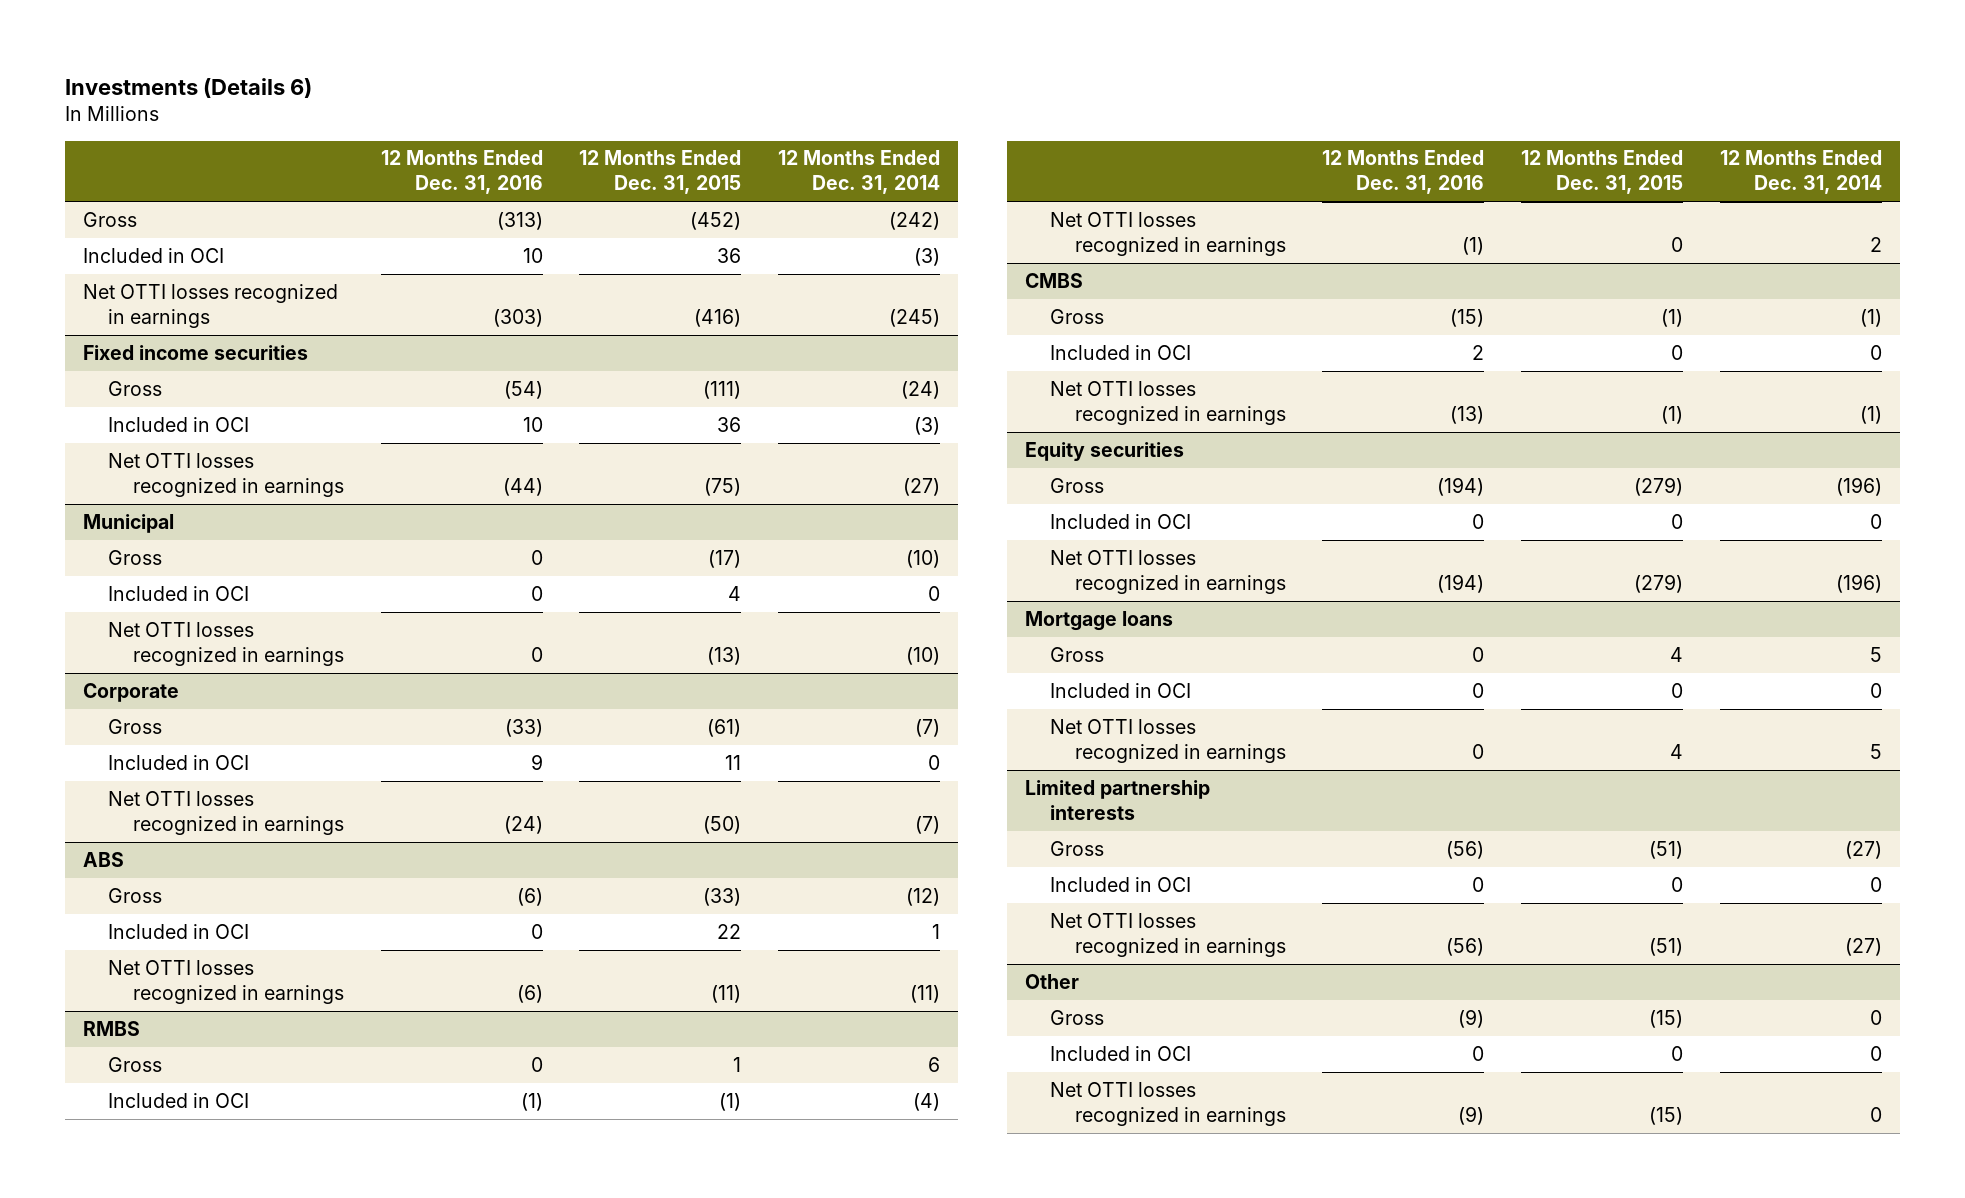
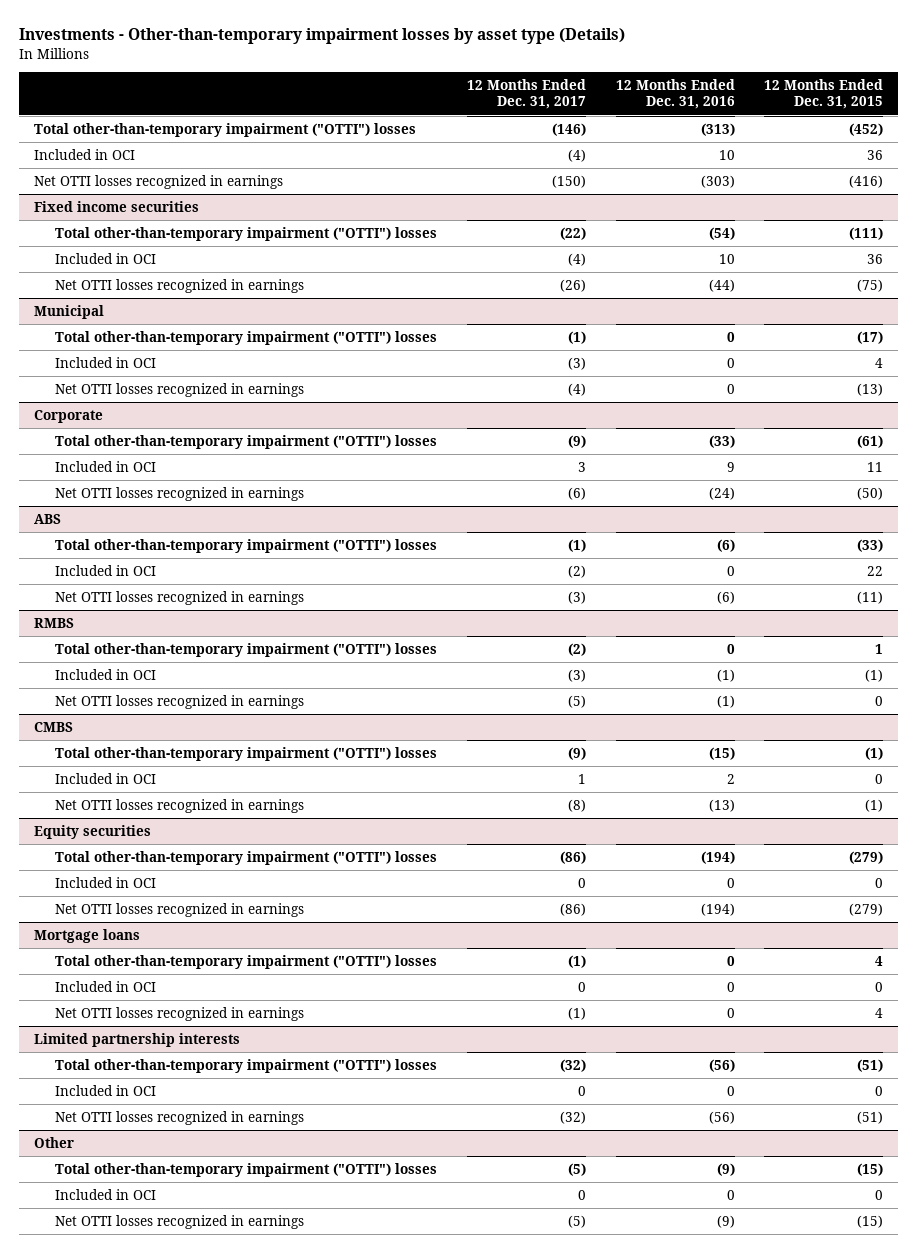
[65,78,313,99] Investments (Details 6) -> [19,28,626,45] Investments - Other-than-temporary impairment losses by asset type (Details)
[778,150,941,195] 12 Months Ended Dec. 31, 2014 -> none
none -> [466,79,586,110] 12 Months Ended Dec. 31, 2017
[83,211,138,227] Gross -> [34,122,417,137] Total other-than-temporary impairment ("OTTI") losses
[108,380,163,396] Gross -> [55,226,438,241] Total other-than-temporary impairment ("OTTI") losses
[108,549,163,565] Gross -> [55,330,438,345] Total other-than-temporary impairment ("OTTI") losses
[108,718,163,734] Gross -> [55,434,438,449] Total other-than-temporary impairment ("OTTI") losses
[108,887,163,903] Gross -> [55,538,438,553] Total other-than-temporary impairment ("OTTI") losses
[108,1056,163,1072] Gross -> [55,642,438,657] Total other-than-temporary impairment ("OTTI") losses
[1049,308,1104,324] Gross -> [55,746,438,761] Total other-than-temporary impairment ("OTTI") losses
[1049,477,1104,493] Gross -> [55,850,438,865] Total other-than-temporary impairment ("OTTI") losses
[1049,646,1104,662] Gross -> [55,954,438,969] Total other-than-temporary impairment ("OTTI") losses
[1049,840,1104,856] Gross -> [55,1058,438,1073] Total other-than-temporary impairment ("OTTI") losses
[1049,1009,1104,1025] Gross -> [55,1162,438,1177] Total other-than-temporary impairment ("OTTI") losses

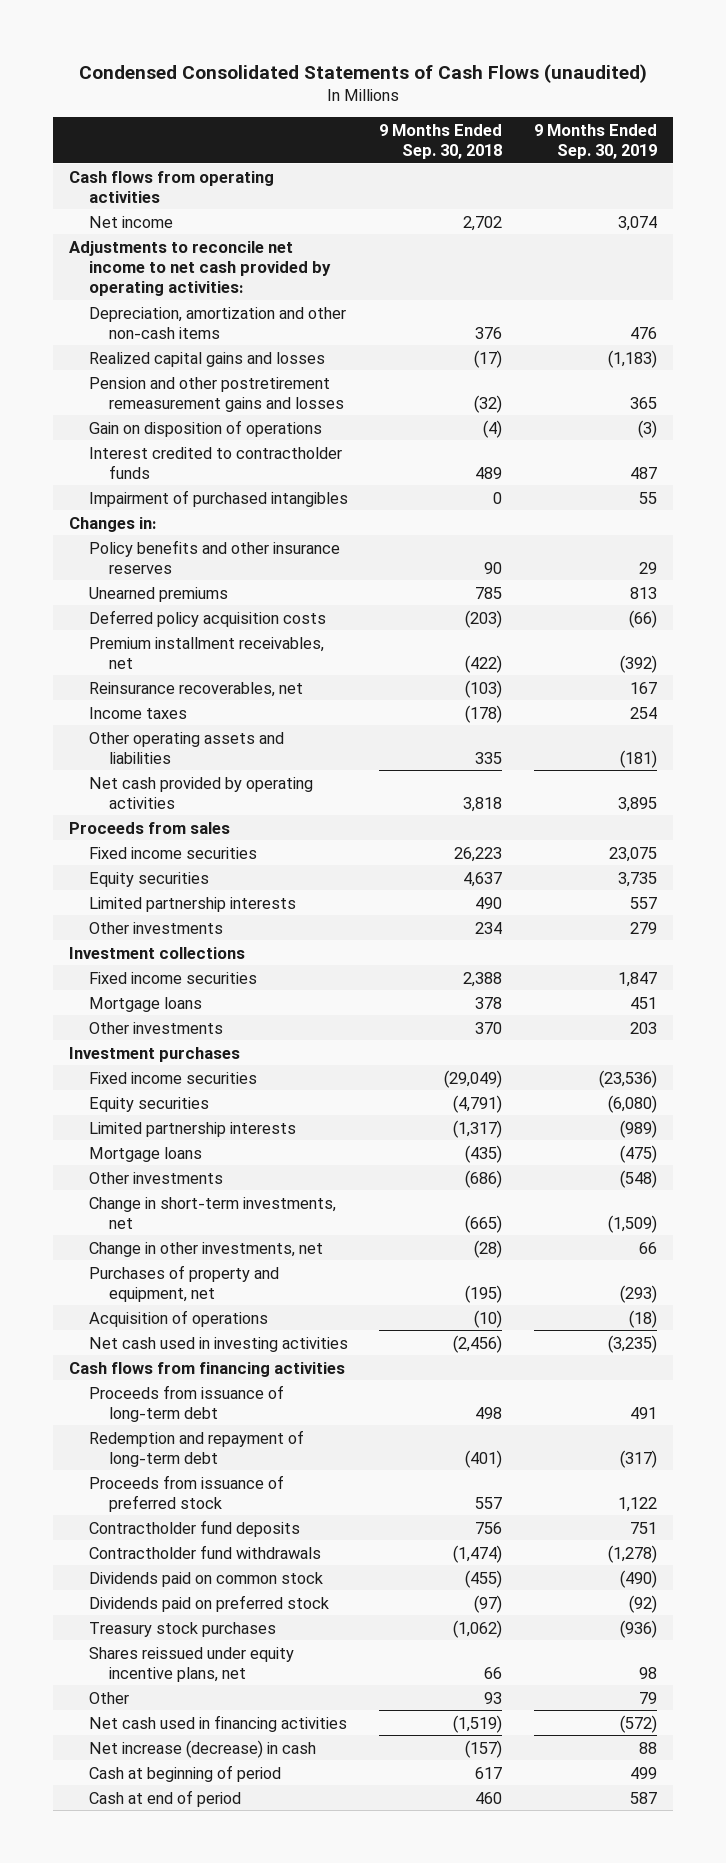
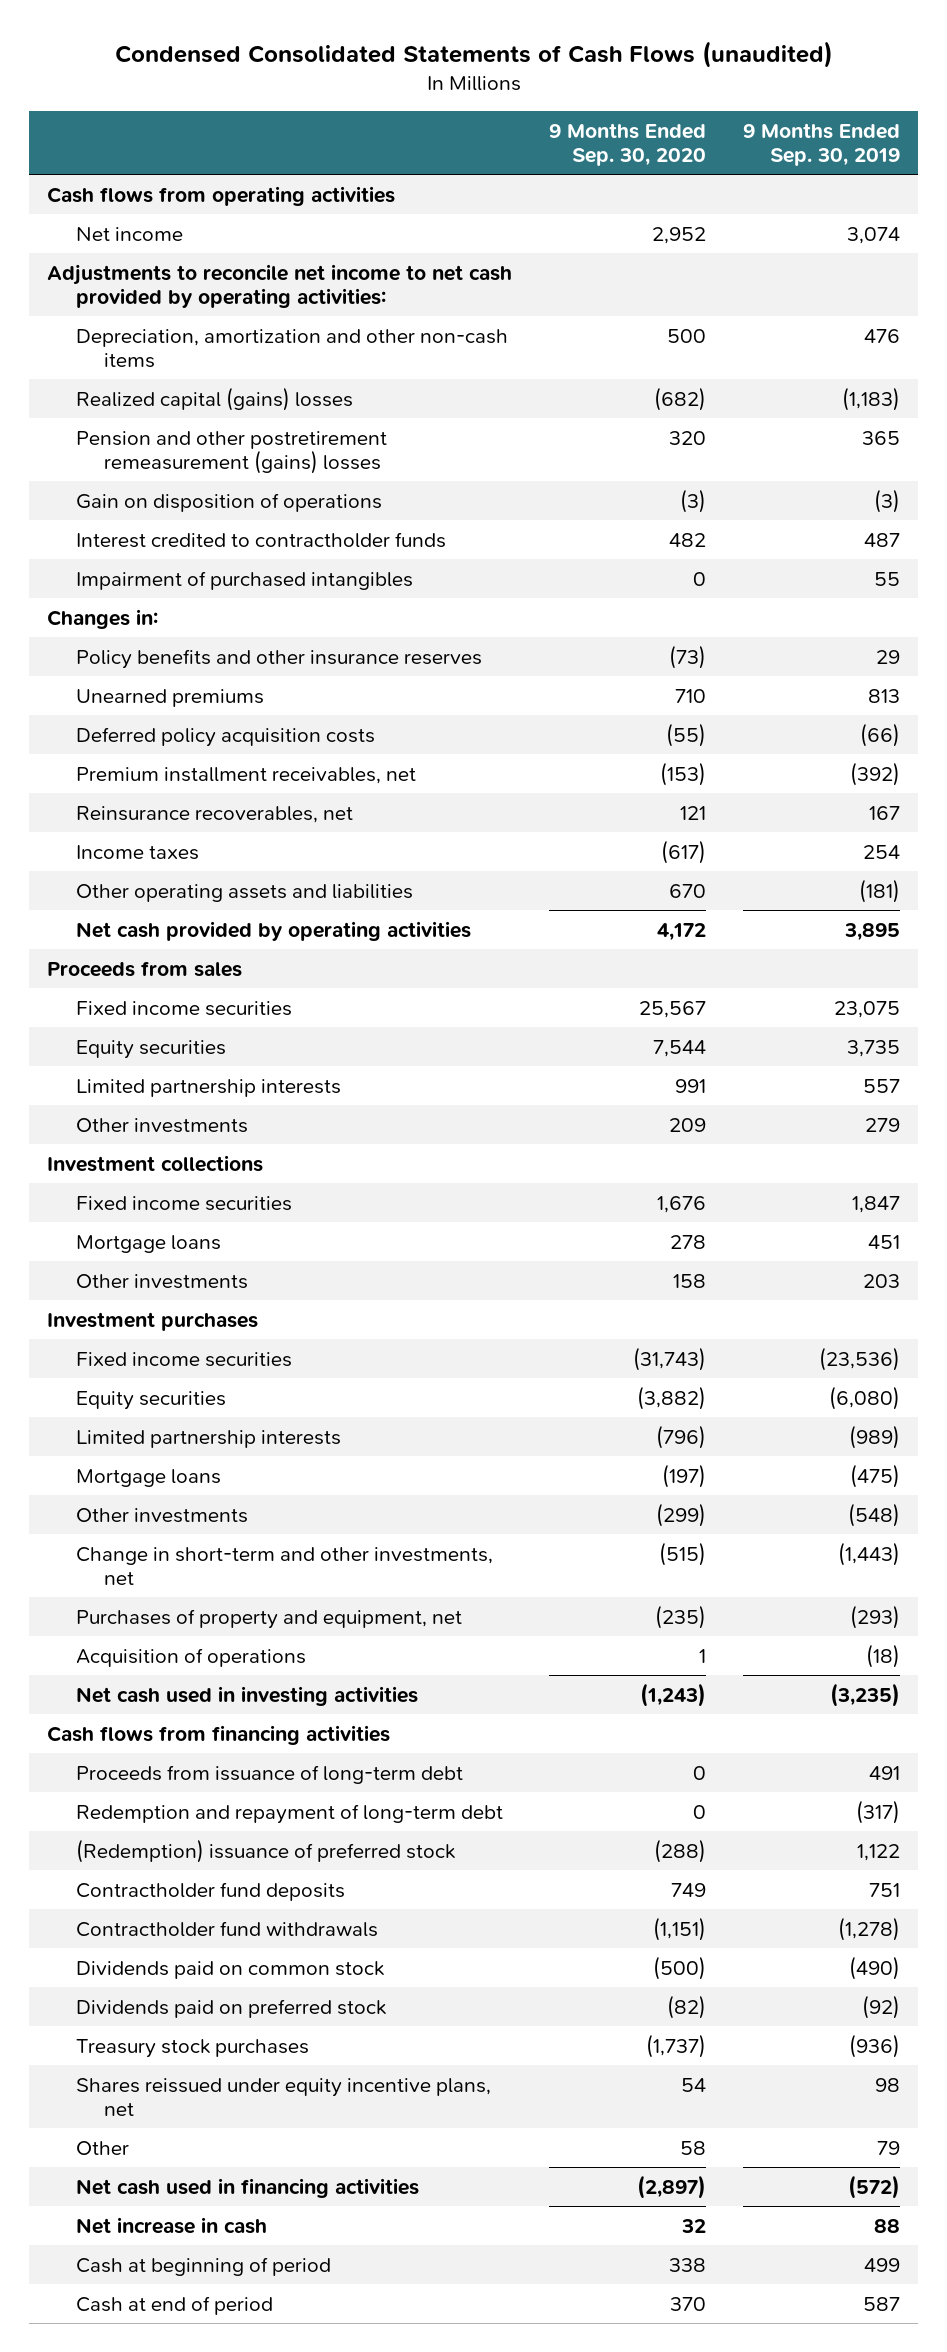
[379,123,503,160] 9 Months Ended Sep. 30, 2018 -> none
none -> [549,122,707,167] 9 Months Ended Sep. 30, 2020
[88,351,325,367] Realized capital gains and losses -> [75,386,353,411] Realized capital (gains) losses
[88,376,344,412] Pension and other postretirement remeasurement gains and losses -> [75,430,387,475] Pension and other postretirement remeasurement (gains) losses
[88,1241,323,1257] Change in other investments, net -> none
[88,1196,336,1229] Change in short-term investments, net -> [75,1546,493,1586] Change in short-term and other investments, net
[607,1214,657,1233] (1,509) -> [837,1541,900,1566] (1,443)
[88,1474,284,1512] Proceeds from issuance of preferred stock -> [75,1838,455,1863] (Redemption) issuance of preferred stock
[88,1739,316,1758] Net increase (decrease) in cash -> [75,2216,267,2234] Net increase in cash

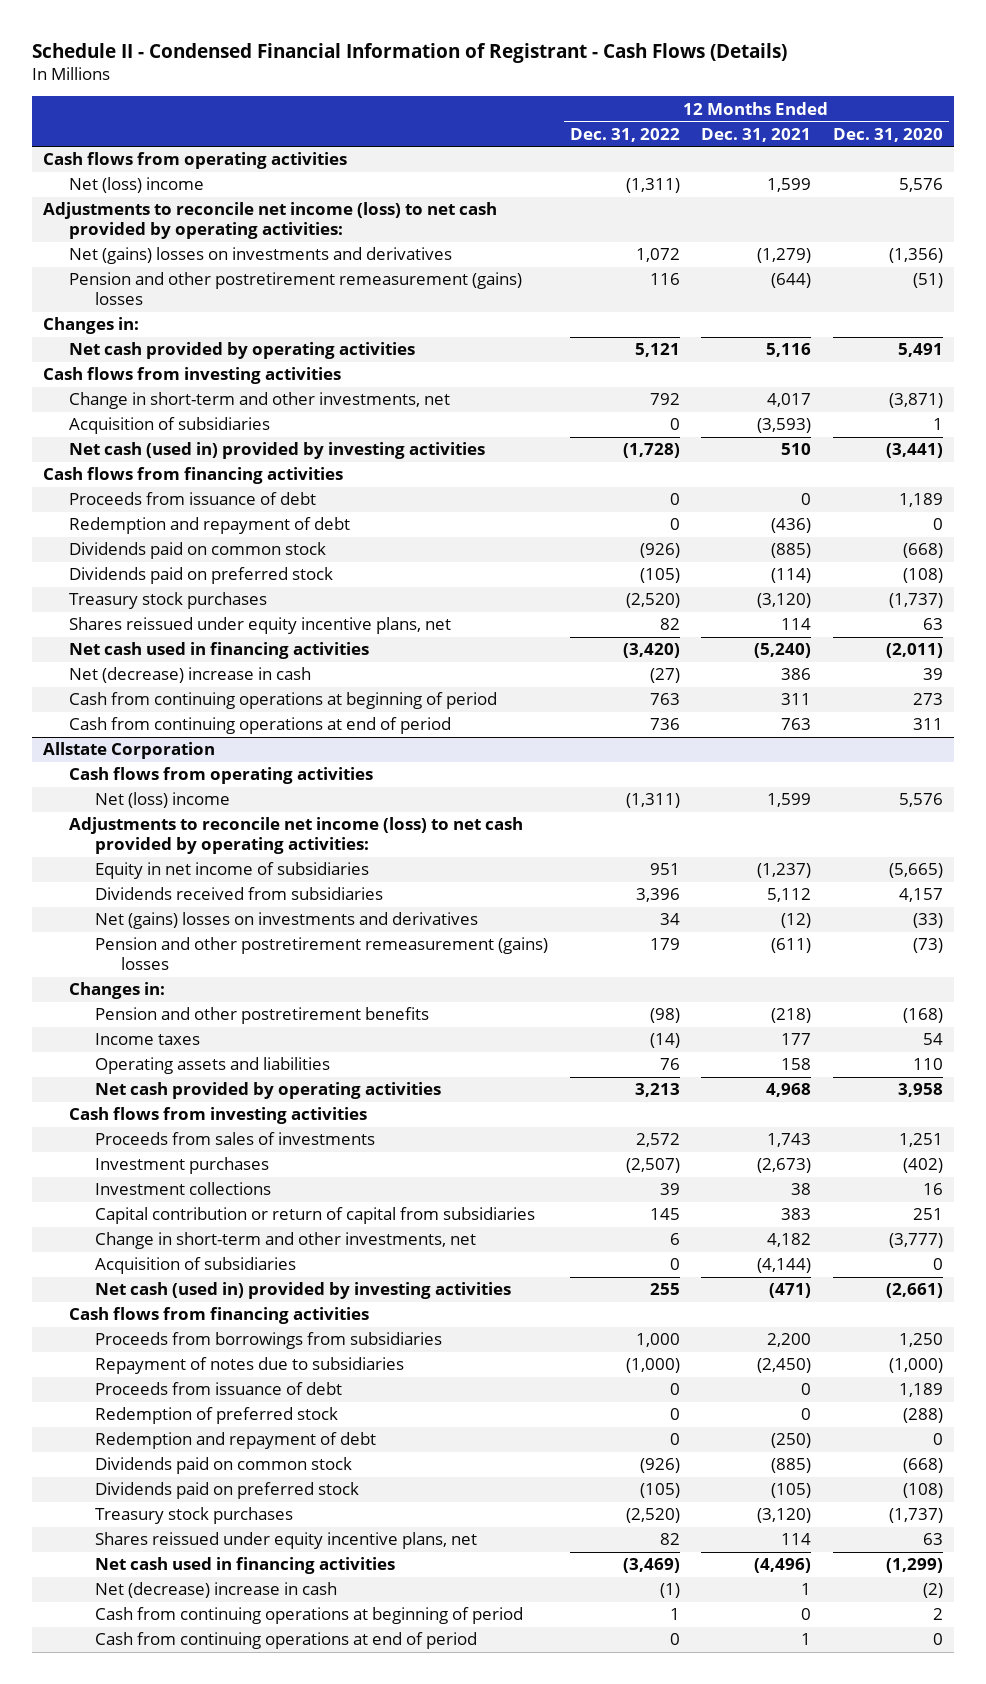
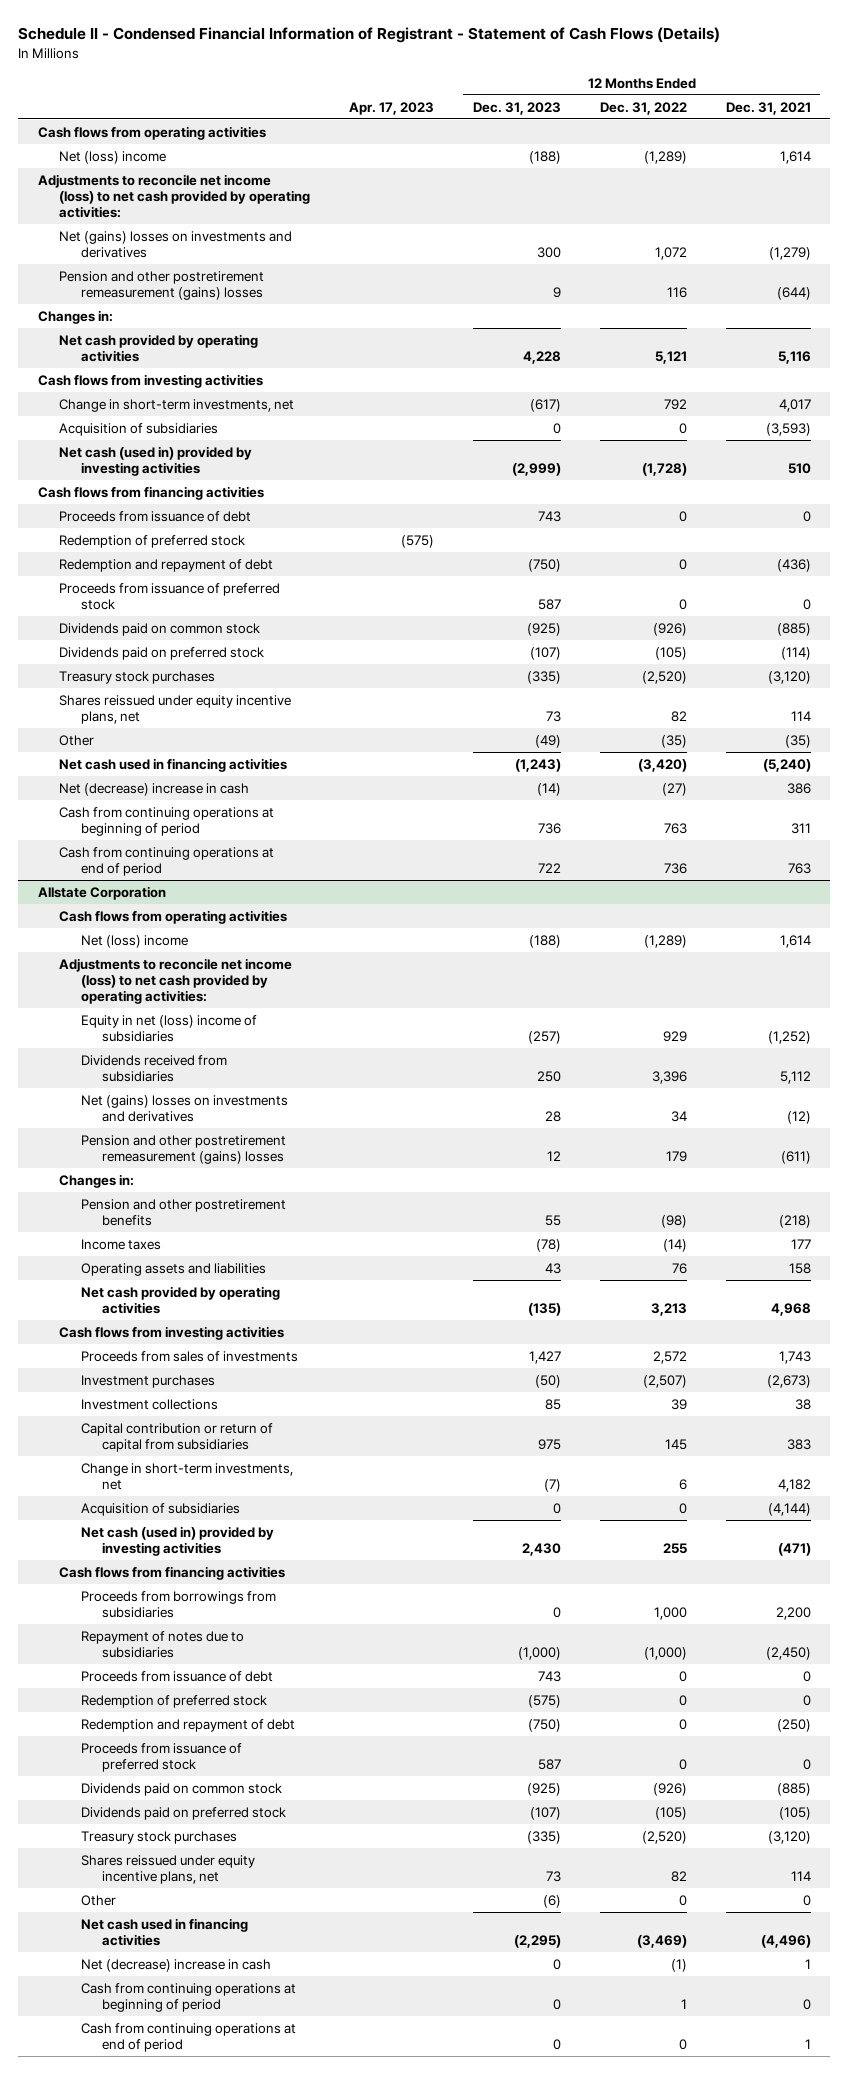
[31,42,787,63] Schedule II - Condensed Financial Information of Registrant - Cash Flows (Details) -> [18,27,721,44] Schedule II - Condensed Financial Information of Registrant - Statement of Cash Flows (Details)
[833,127,944,142] Dec. 31, 2020 -> none
none -> [349,101,435,115] Apr. 17, 2023
none -> [472,101,561,115] Dec. 31, 2023
[625,178,680,194] (1,311) -> [643,150,687,164] (1,289)
[767,178,812,193] 1,599 -> [779,150,811,164] 1,614
[68,392,450,410] Change in short-term and other investments, net -> [59,398,295,412] Change in short-term investments, net
none -> [59,534,246,548] Redemption of preferred stock
none -> [59,582,281,610] Proceeds from issuance of preferred stock
none -> [59,734,95,746] Other
[625,793,680,809] (1,311) -> [643,934,687,948] (1,289)
[767,793,812,808] 1,599 -> [779,934,811,948] 1,614
[94,862,369,880] Equity in net income of subsidiaries -> [80,1014,257,1042] Equity in net (loss) income of subsidiaries
[649,863,680,876] 951 -> [662,1030,687,1042] 929
[757,863,812,879] (1,237) -> [767,1030,811,1044] (1,252)
[94,1232,476,1250] Change in short-term and other investments, net -> [80,1462,293,1490] Change in short-term investments, net
none -> [80,1742,242,1772] Proceeds from issuance of preferred stock
none -> [80,1894,116,1906] Other

